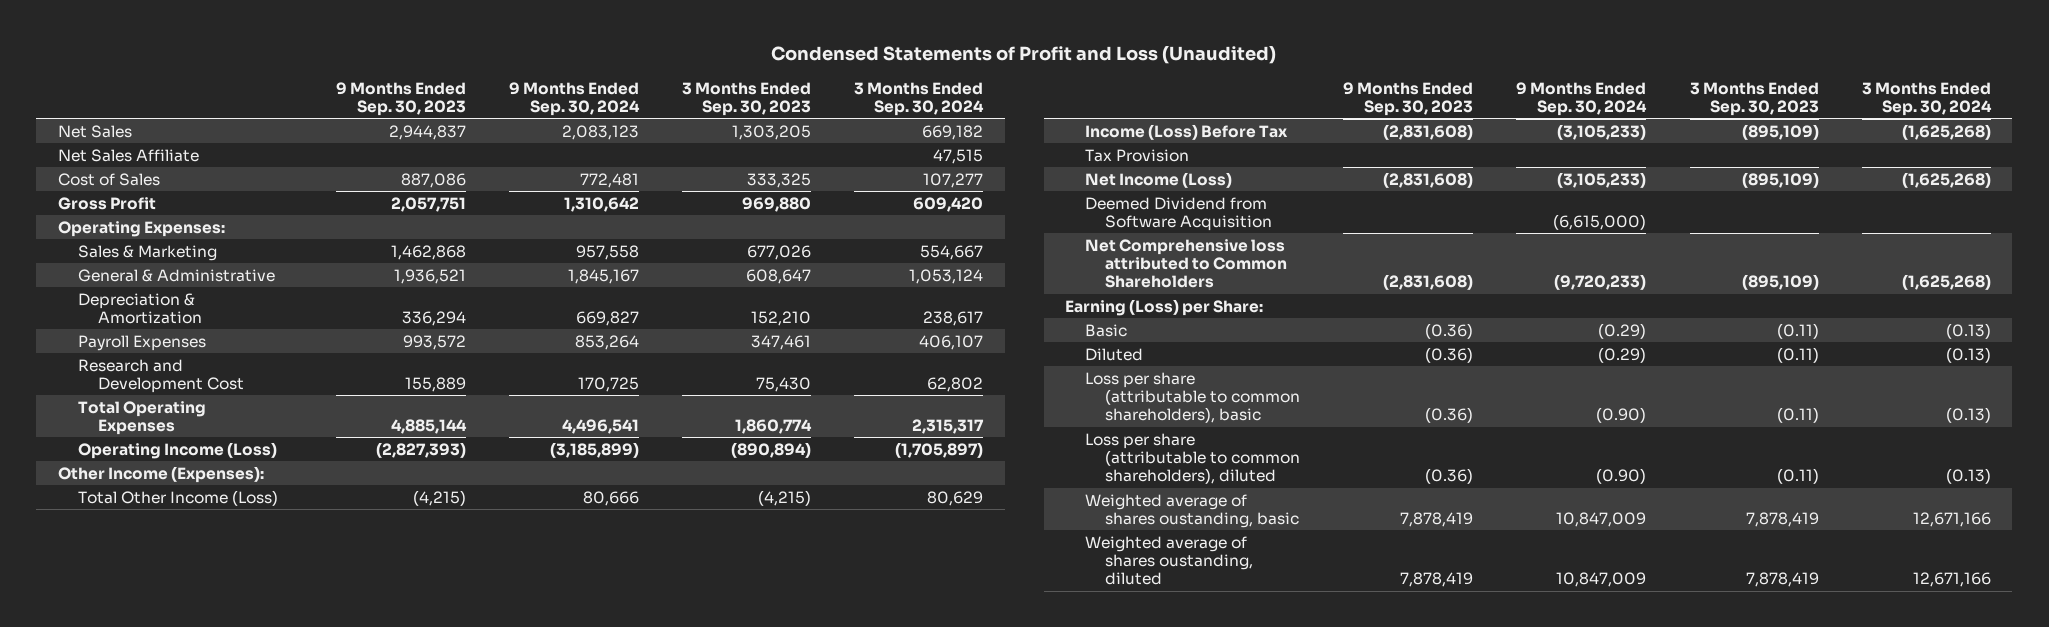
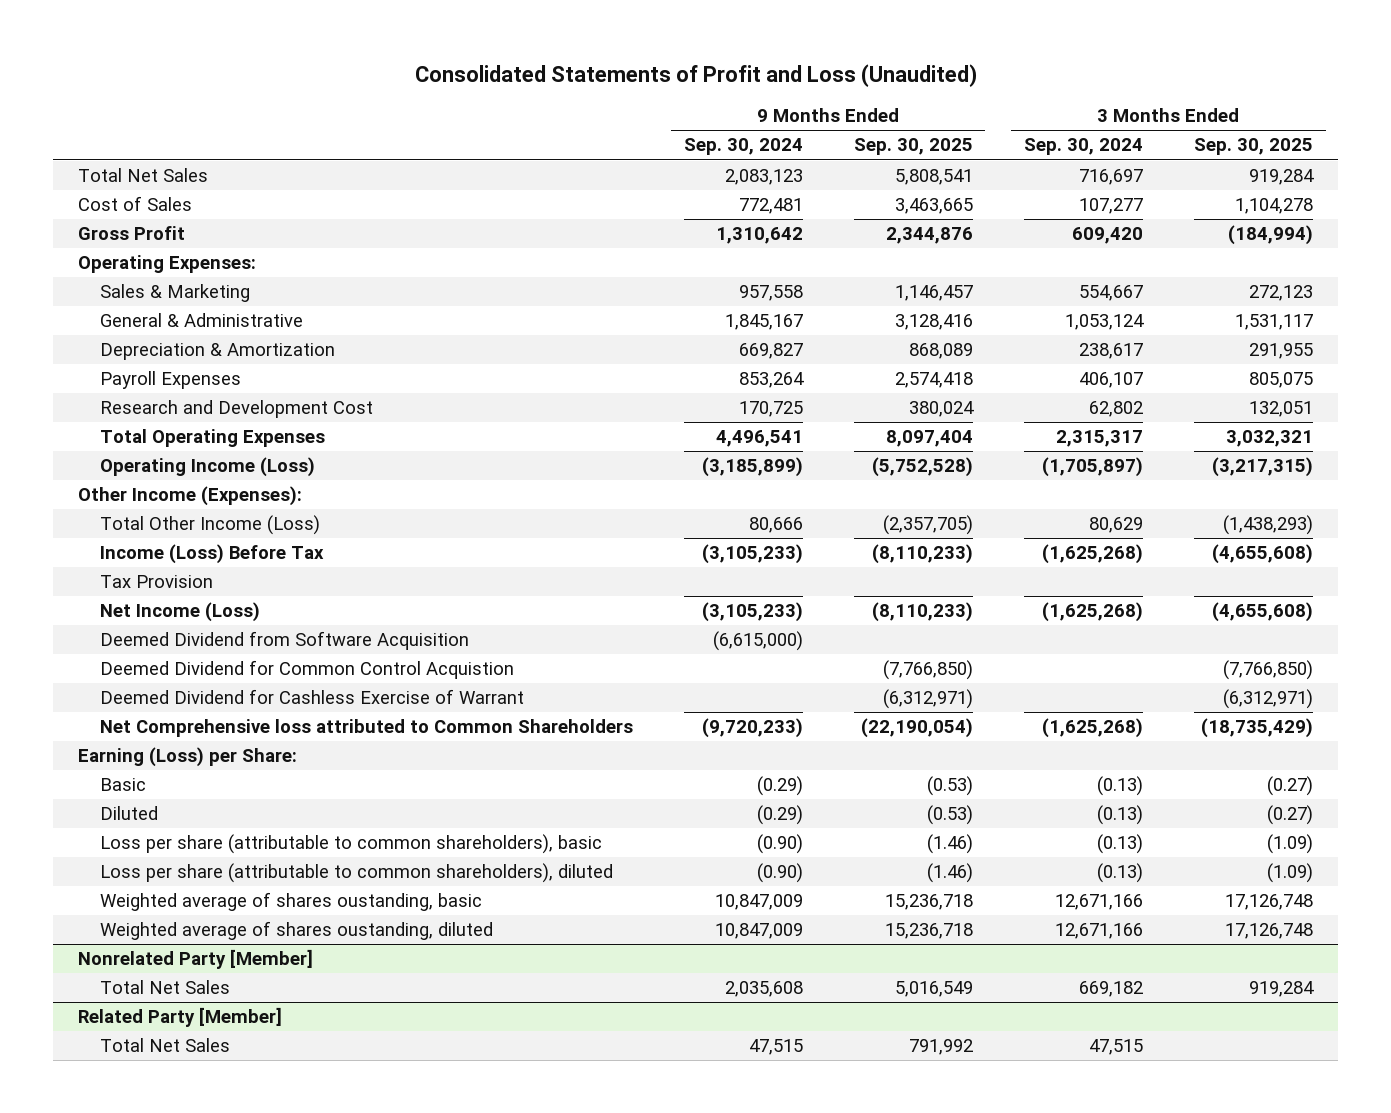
[771,46,1277,65] Condensed Statements of Profit and Loss (Unaudited) -> [414,63,977,87] Consolidated Statements of Profit and Loss (Unaudited)
[335,81,466,116] 9 Months Ended Sep. 30, 2023 -> none
[682,81,812,116] 3 Months Ended Sep. 30, 2023 -> none
none -> [853,138,973,156] Sep. 30, 2025
none -> [1193,138,1313,156] Sep. 30, 2025
[57,148,199,162] Net Sales Affiliate -> none
[57,124,132,138] Net Sales -> [78,168,209,183] Total Net Sales
[922,124,984,140] 669,182 -> [1078,169,1143,186] 716,697
none -> [99,660,514,680] Deemed Dividend for Common Control Acquistion
none -> [99,689,524,705] Deemed Dividend for Cashless Exercise of Warrant
none -> [78,949,314,970] Nonrelated Party [Member]
none -> [99,980,230,995] Total Net Sales
none -> [78,1007,283,1028] Related Party [Member]
none -> [99,1038,230,1053] Total Net Sales

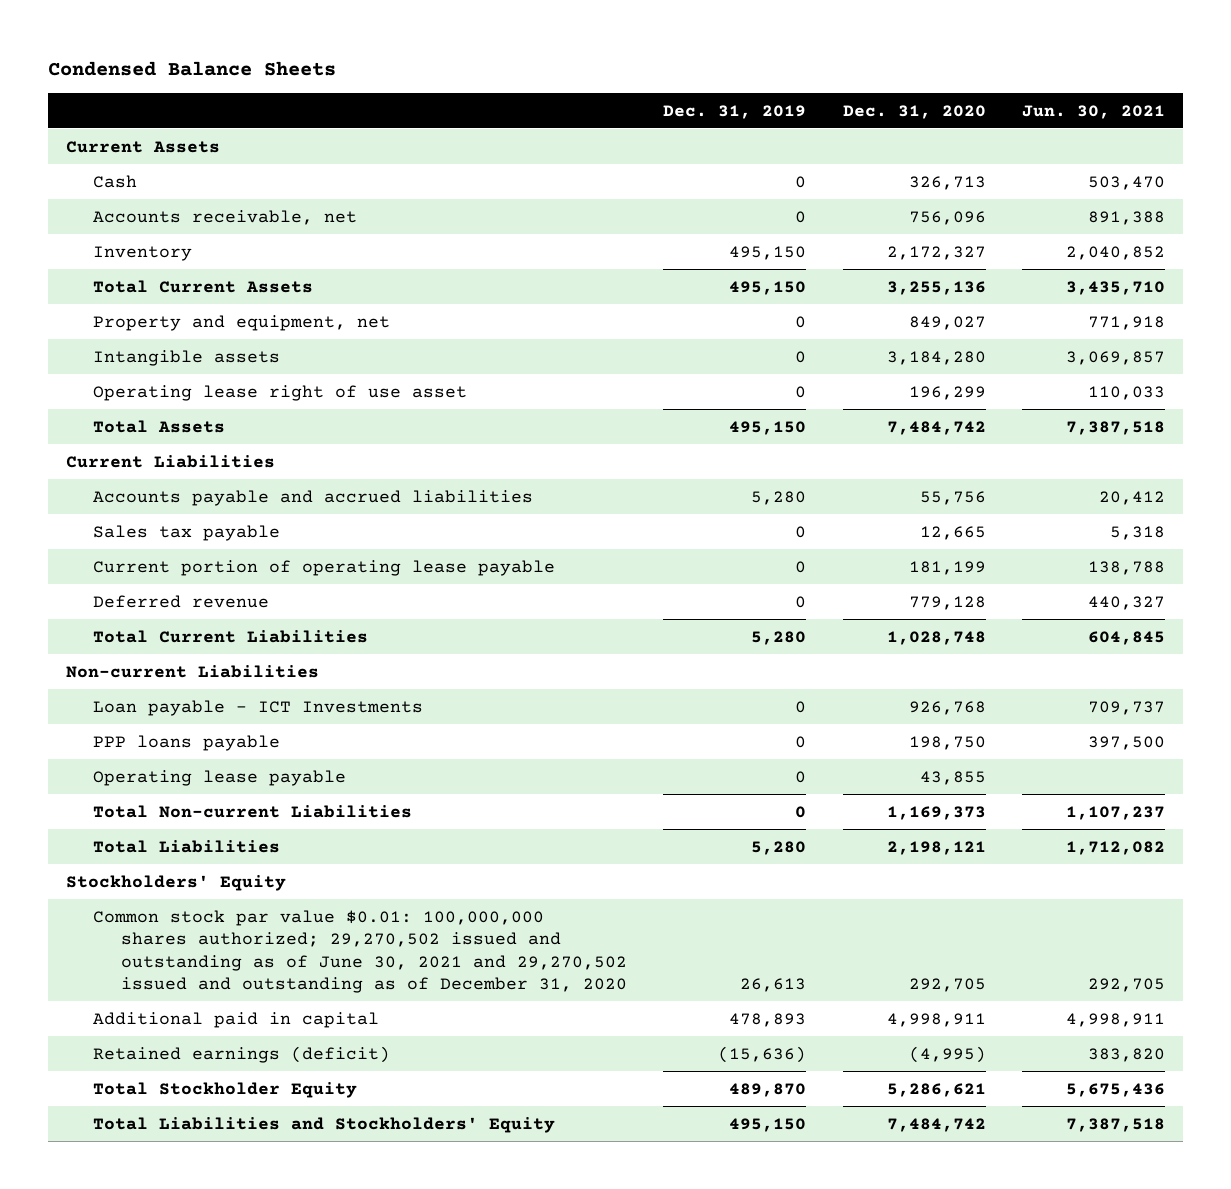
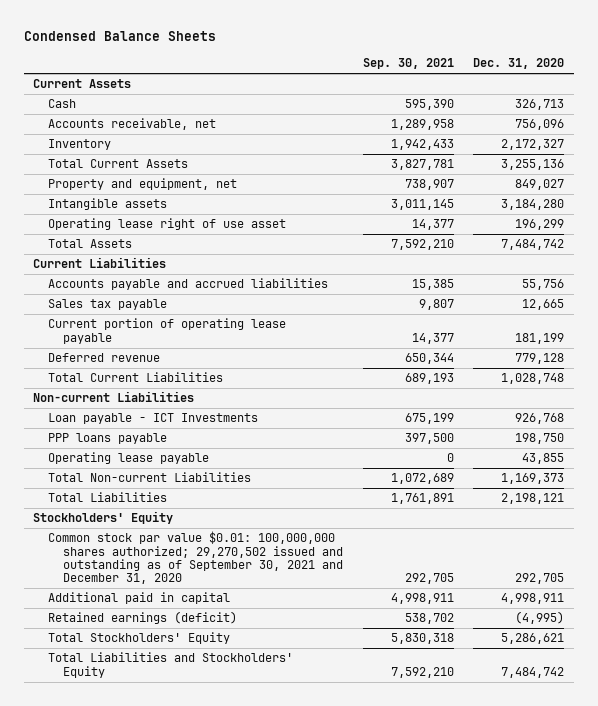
[663,104,807,119] Dec. 31, 2019 -> none
[1022,104,1166,119] Jun. 30, 2021 -> none
none -> [362,57,454,69] Sep. 30, 2021
[93,909,627,994] Common stock par value $0.01: 100,000,000 shares authorized; 29,270,502 issued and outstanding as of June 30, 2021 and 29,270,502 issued and outstanding as of December 31, 2020 -> [48,531,344,585] Common stock par value $0.01: 100,000,000 shares authorized; 29,270,502 issued and outstanding as of September 30, 2021 and December 31, 2020
[93,1081,358,1098] Total Stockholder Equity -> [48,632,231,645] Total Stockholders' Equity

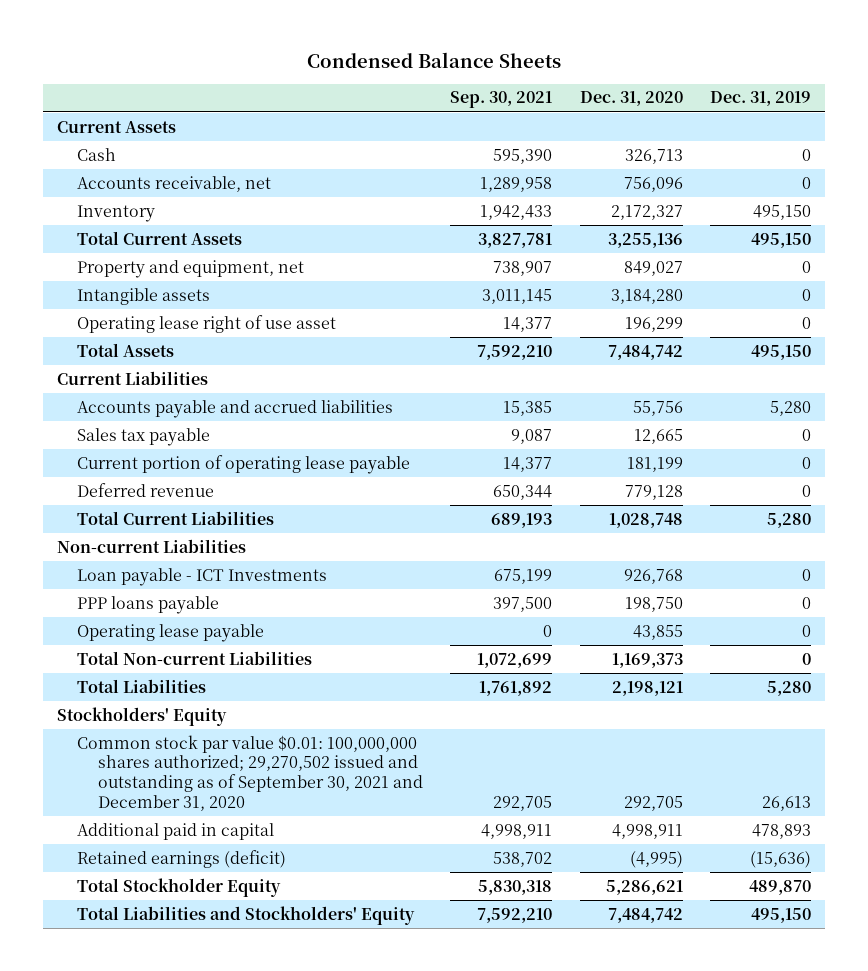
none -> [710,91,812,107] Dec. 31, 2019
[418,299,454,311] 9,807 -> [511,428,553,444] 9,087
[390,473,454,485] 1,072,689 -> [477,652,553,668] 1,072,699
[390,493,454,505] 1,761,891 -> [479,680,553,696] 1,761,892
[48,632,231,645] Total Stockholders' Equity -> [77,877,282,897] Total Stockholder Equity

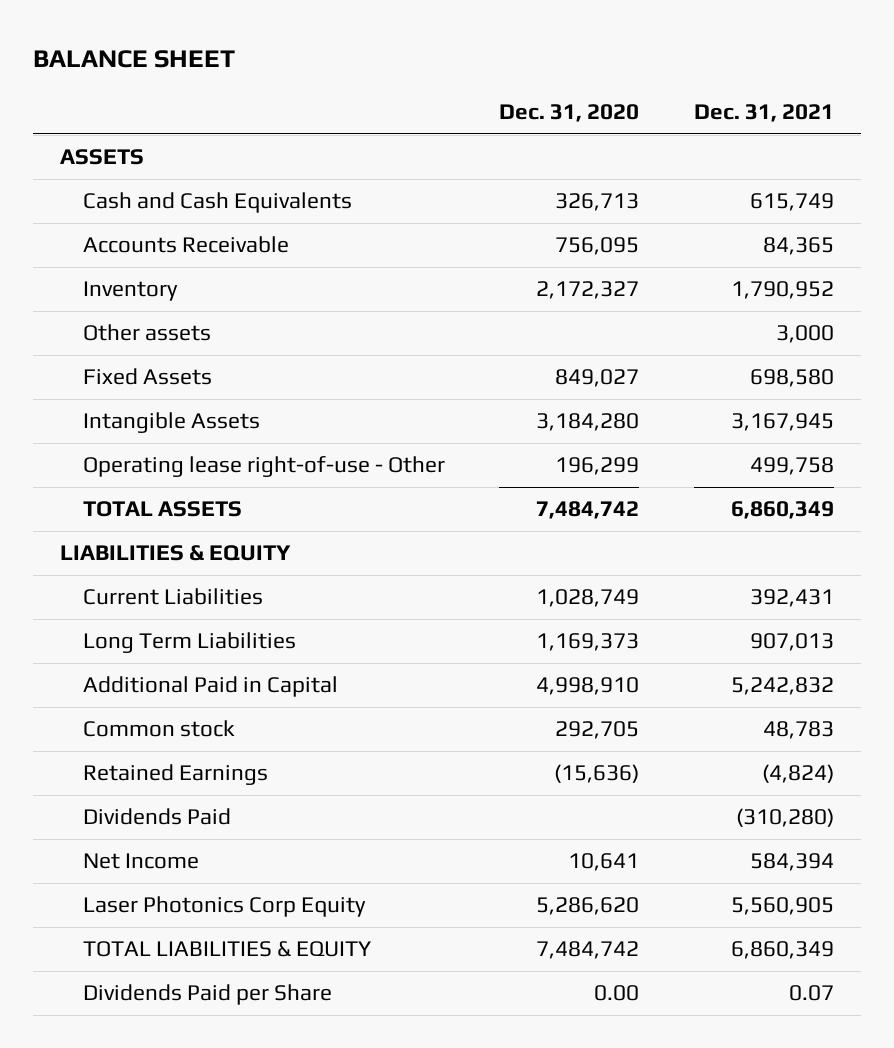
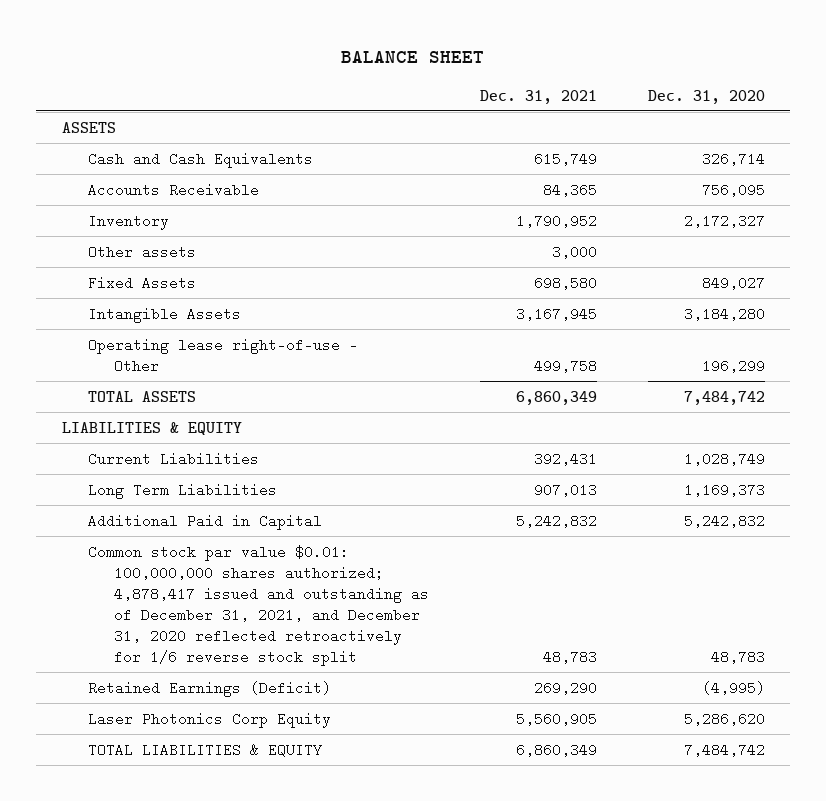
[555,193,640,212] 326,713 -> [701,151,765,166] 326,714
[82,720,235,738] Common stock -> none
[82,808,231,826] Dividends Paid -> none
[82,853,199,870] Net Income -> none
[536,677,640,696] 4,998,910 -> [683,513,765,528] 5,242,832
none -> [87,544,430,666] Common stock par value $0.01: 100,000,000 shares authorized; 4,878,417 issued and outstanding as of December 31, 2021, and December 31, 2020 reflected retroactively for 1/6 reverse stock split
[82,764,268,786] Retained Earnings -> [87,680,331,697] Retained Earnings (Deficit)
[554,764,640,784] (15,636) -> [701,680,765,695] (4,995)
[761,764,834,784] (4,824) -> [533,680,597,695] 269,290
[82,984,332,1006] Dividends Paid per Share -> none

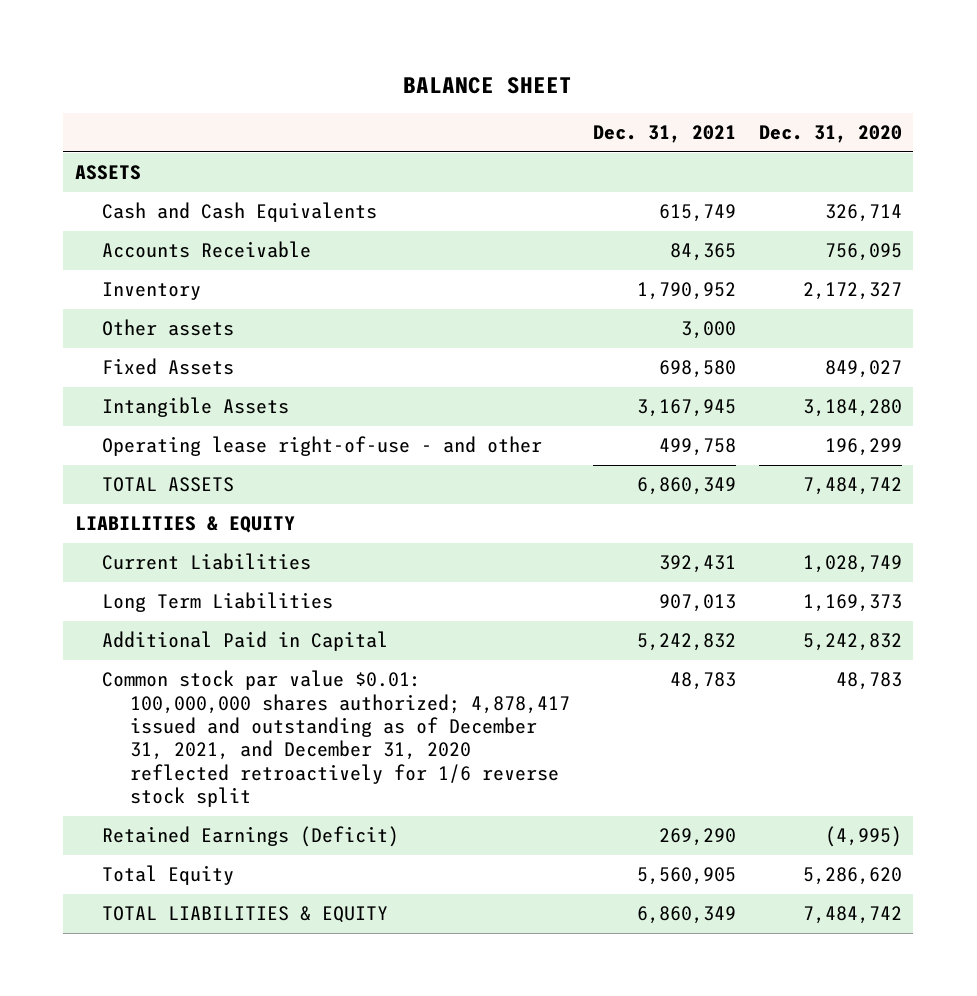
[87,337,358,373] Operating lease right-of-use - Other -> [102,436,543,457] Operating lease right-of-use - and other
[87,711,331,728] Laser Photonics Corp Equity -> [102,865,235,886] Total Equity

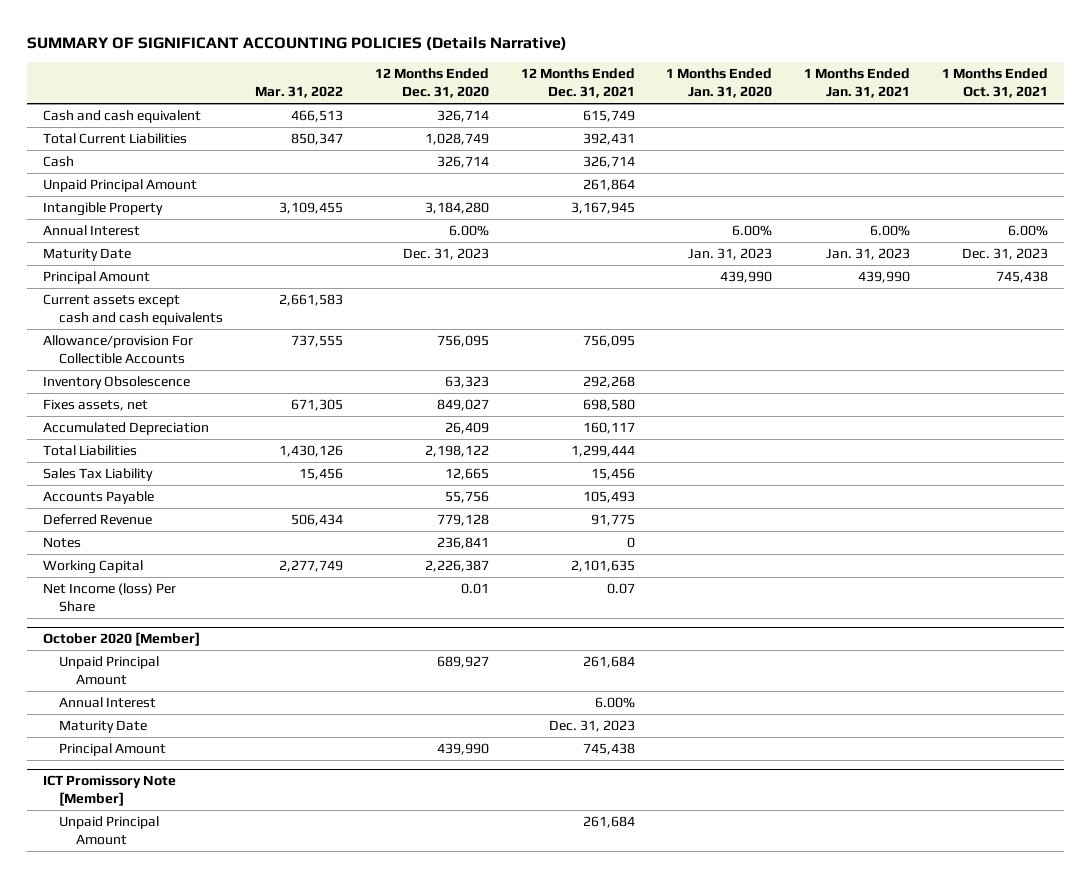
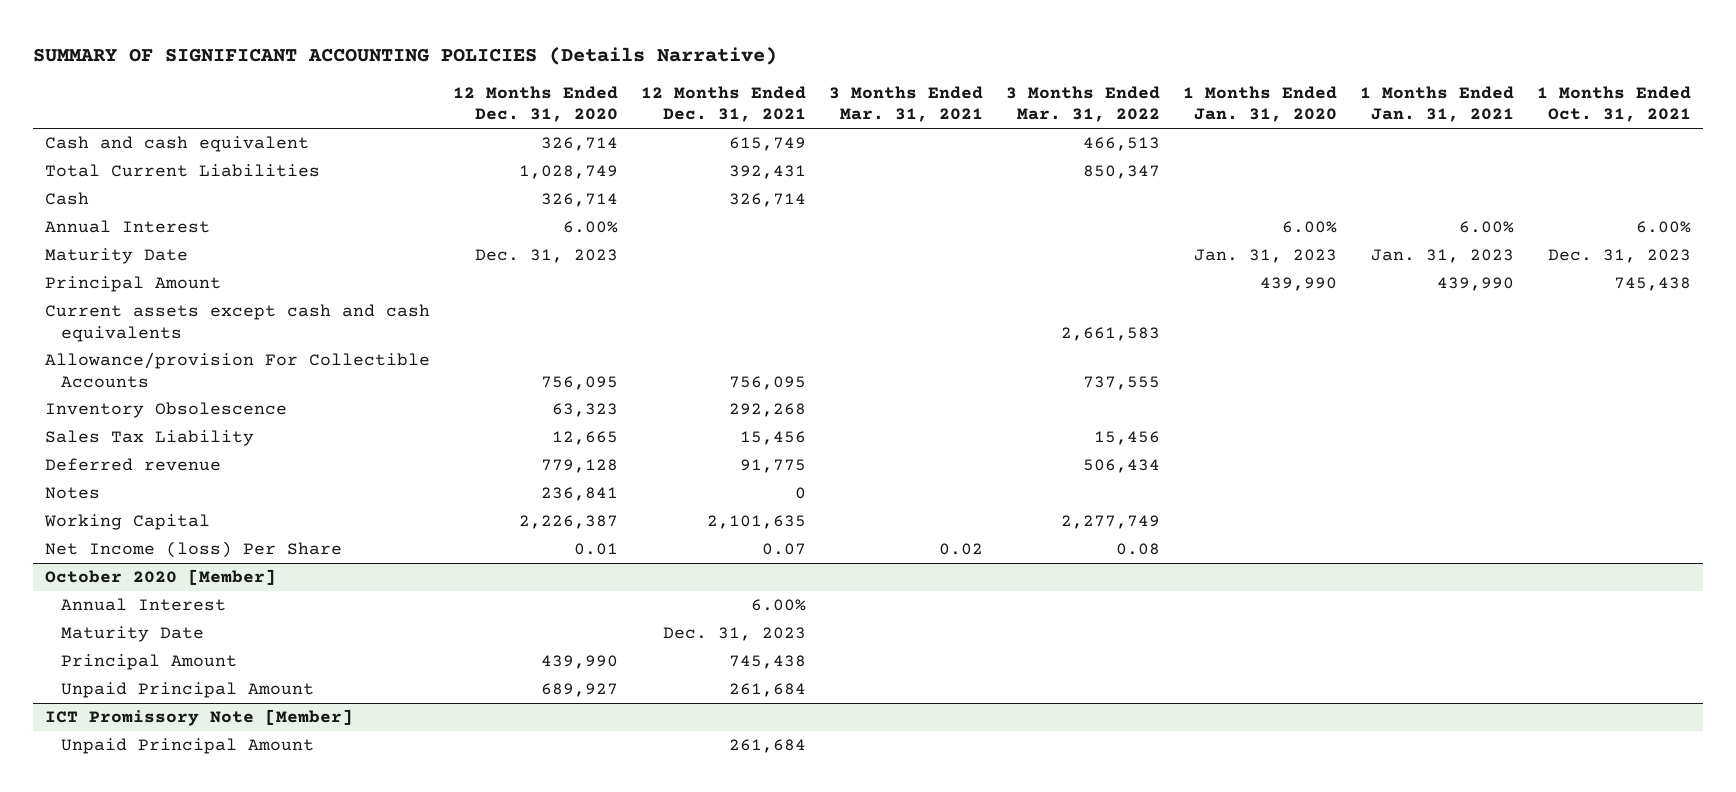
[254,86,343,99] Mar. 31, 2022 -> none
none -> [828,85,983,123] 3 Months Ended Mar. 31, 2021
none -> [1006,85,1161,123] 3 Months Ended Mar. 31, 2022
[42,179,197,193] Unpaid Principal Amount -> none
[42,202,163,217] Intangible Property -> none
[42,399,148,412] Fixes assets, net -> none
[42,422,209,436] Accumulated Depreciation -> none
[42,445,137,457] Total Liabilities -> none
[42,491,154,505] Accounts Payable -> none
[42,514,152,526] Deferred Revenue -> [44,458,221,472] Deferred revenue
[59,656,160,686] Unpaid Principal Amount -> [61,682,315,699] Unpaid Principal Amount

